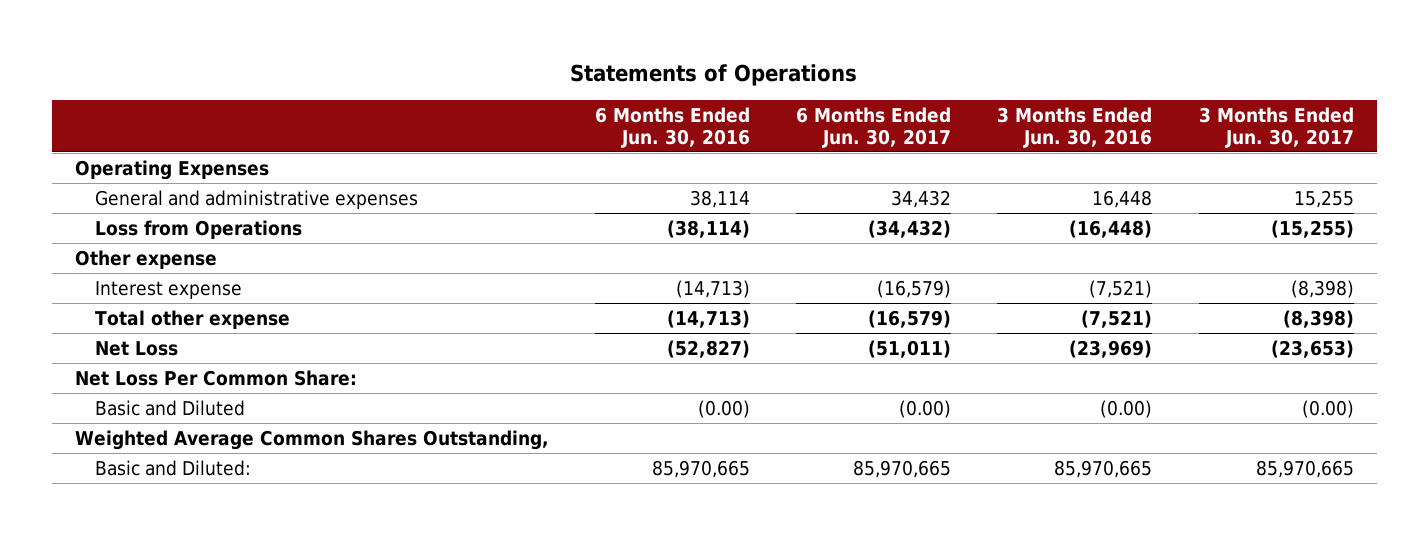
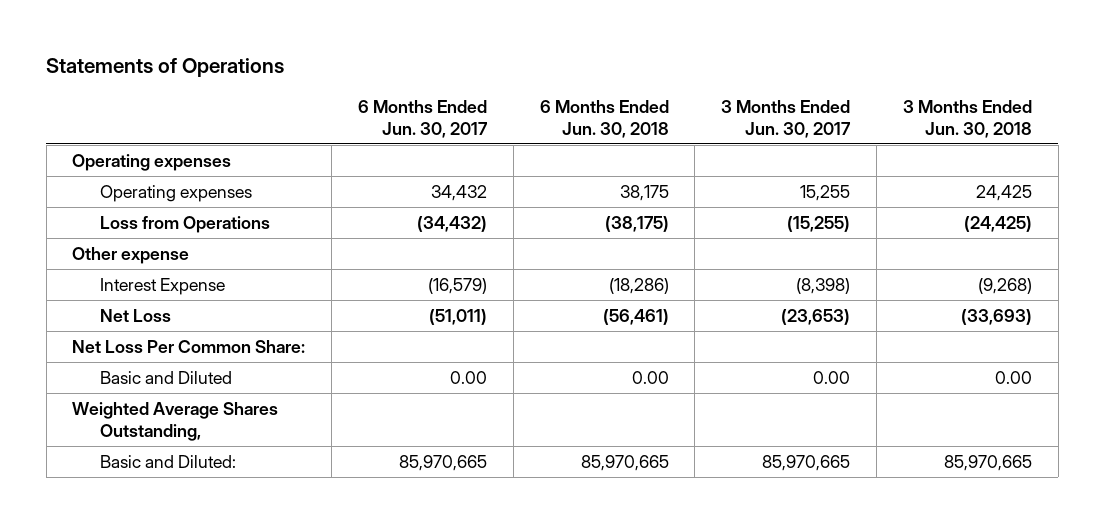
[594,106,750,148] 6 Months Ended Jun. 30, 2016 -> none
[997,106,1153,148] 3 Months Ended Jun. 30, 2016 -> none
none -> [539,99,669,138] 6 Months Ended Jun. 30, 2018
none -> [902,99,1032,138] 3 Months Ended Jun. 30, 2018
[74,159,269,180] Operating Expenses -> [72,153,232,171] Operating expenses
[95,189,419,209] General and administrative expenses -> [100,184,253,202] Operating expenses
[95,309,291,329] Total other expense -> none
[95,280,243,299] Interest expense -> [100,277,226,295] Interest Expense
[899,399,952,418] (0.00) -> [449,370,487,384] 0.00
[1301,399,1354,418] (0.00) -> [813,370,851,384] 0.00
[74,429,549,450] Weighted Average Common Shares Outstanding, -> [72,401,279,441] Weighted Average Shares Outstanding,

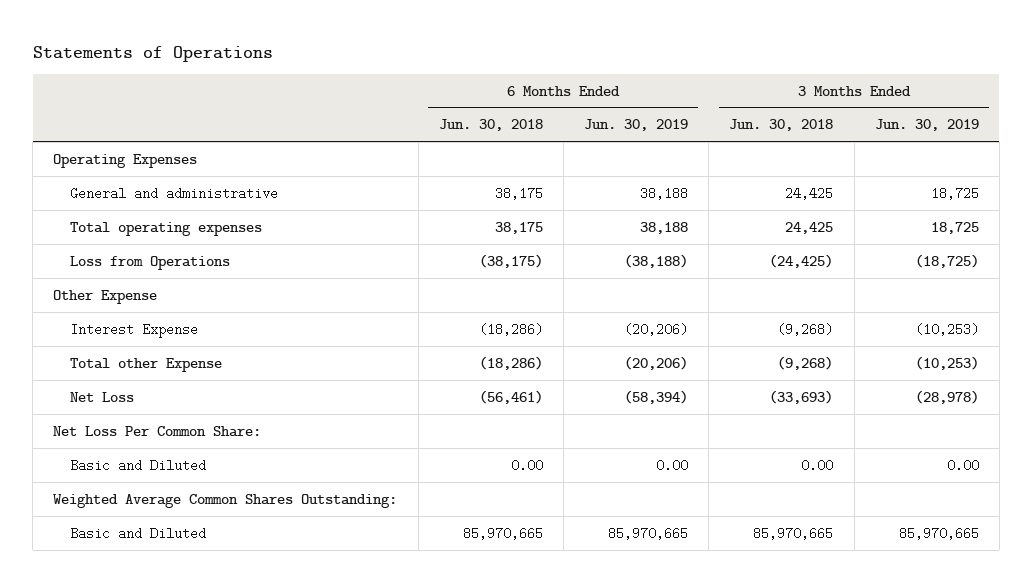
[357,99,488,138] 6 Months Ended Jun. 30, 2017 -> none
[721,99,852,138] 3 Months Ended Jun. 30, 2017 -> none
none -> [584,119,689,132] Jun. 30, 2019
none -> [874,119,979,132] Jun. 30, 2019
[72,153,232,171] Operating expenses -> [53,153,198,168] Operating Expenses
none -> [69,186,278,200] General and administrative
[100,184,253,202] Operating expenses -> [69,221,262,236] Total operating expenses
[72,246,190,264] Other expense -> [53,289,158,304] Other Expense
none -> [69,357,222,372] Total other Expense
[72,401,279,441] Weighted Average Shares Outstanding, -> [53,493,398,508] Weighted Average Common Shares Outstanding:
[100,454,237,468] Basic and Diluted: -> [69,526,206,540] Basic and Diluted

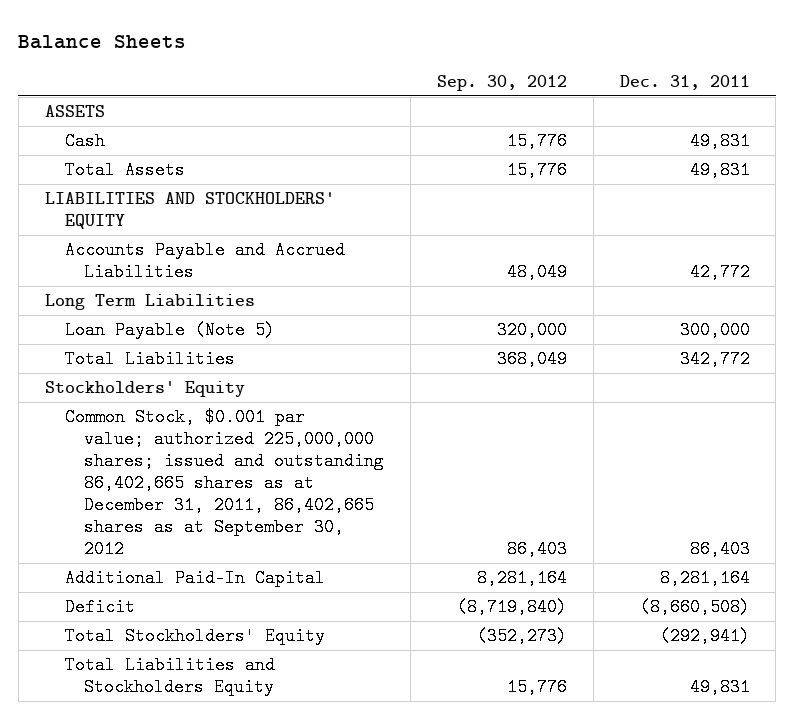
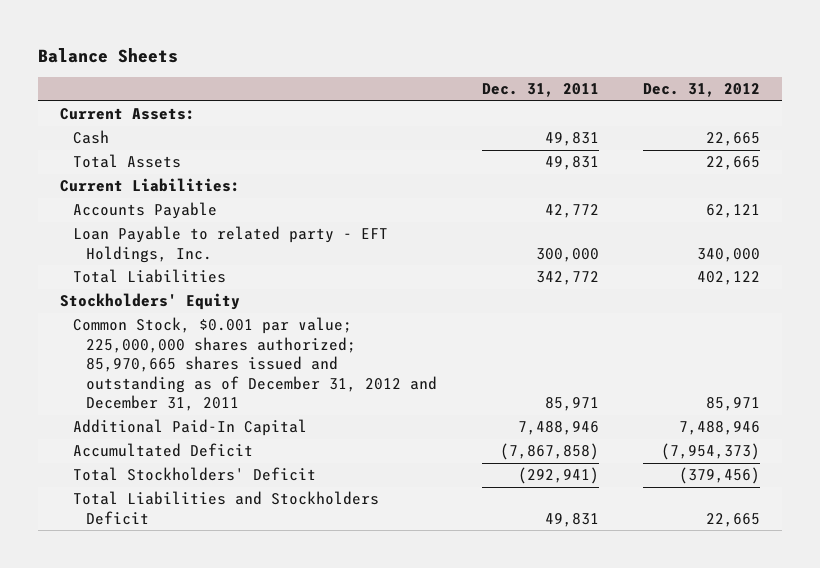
[437,75,568,92] Sep. 30, 2012 -> none
none -> [642,83,760,98] Dec. 31, 2012
[44,105,105,118] ASSETS -> [60,108,196,121] Current Assets:
[44,192,335,230] LIABILITIES AND STOCKHOLDERS' EQUITY -> none
[44,294,255,311] Long Term Liabilities -> none
none -> [60,178,241,193] Current Liabilities:
[64,241,345,282] Accounts Payable and Accrued Liabilities -> [73,202,218,220] Accounts Payable
[64,321,275,340] Loan Payable (Note 5) -> [73,226,389,263] Loan Payable to related party - EFT Holdings, Inc.
[64,408,385,559] Common Stock, $0.001 par value; authorized 225,000,000 shares; issued and outstanding 86,402,665 shares as at December 31, 2011, 86,402,665 shares as at September 30, 2012 -> [73,317,438,412] Common Stock, $0.001 par value; 225,000,000 shares authorized; 85,970,665 shares issued and outstanding as of December 31, 2012 and December 31, 2011
[689,540,750,559] 86,403 -> [544,397,599,412] 85,971
[659,569,750,588] 8,281,164 -> [517,421,599,436] 7,488,946
[64,598,135,617] Deficit -> [73,443,254,458] Accumultated Deficit
[639,598,750,617] (8,660,508) -> [499,443,599,461] (7,867,858)
[64,627,325,646] Total Stockholders' Equity -> [73,467,317,482] Total Stockholders' Deficit
[64,656,275,697] Total Liabilities and Stockholders Equity -> [73,491,380,525] Total Liabilities and Stockholders Deficit

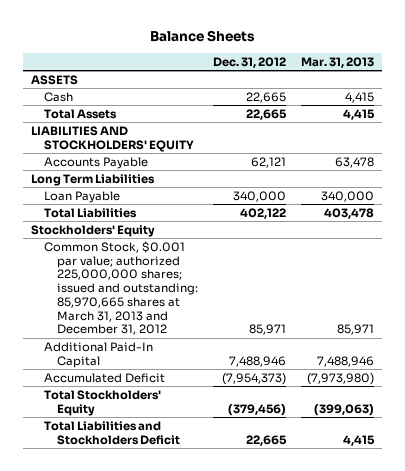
[481,83,599,98] Dec. 31, 2011 -> none
none -> [301,57,375,69] Mar. 31, 2013
[60,108,196,121] Current Assets: -> [30,74,78,85] ASSETS
[60,178,241,193] Current Liabilities: -> none
none -> [30,125,194,152] LIABILITIES AND STOCKHOLDERS' EQUITY
none -> [30,173,155,186] Long Term Liabilities
[73,226,389,263] Loan Payable to related party - EFT Holdings, Inc. -> [43,190,120,203] Loan Payable
[73,317,438,412] Common Stock, $0.001 par value; 225,000,000 shares authorized; 85,970,665 shares issued and outstanding as of December 31, 2012 and December 31, 2011 -> [43,240,198,336] Common Stock, $0.001 par value; authorized 225,000,000 shares; issued and outstanding: 85,970,665 shares at March 31, 2013 and December 31, 2012
[73,443,254,458] Accumultated Deficit -> [43,372,165,383] Accumulated Deficit
[73,467,317,482] Total Stockholders' Deficit -> [43,389,161,416] Total Stockholders' Equity

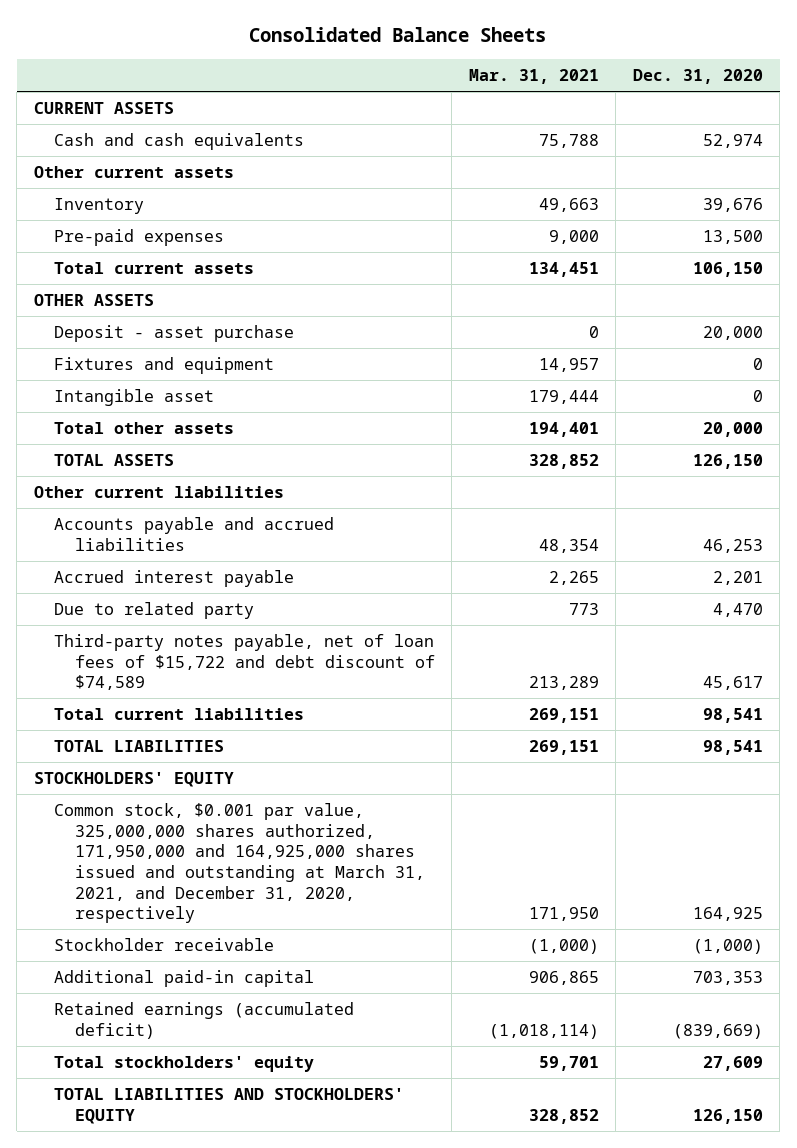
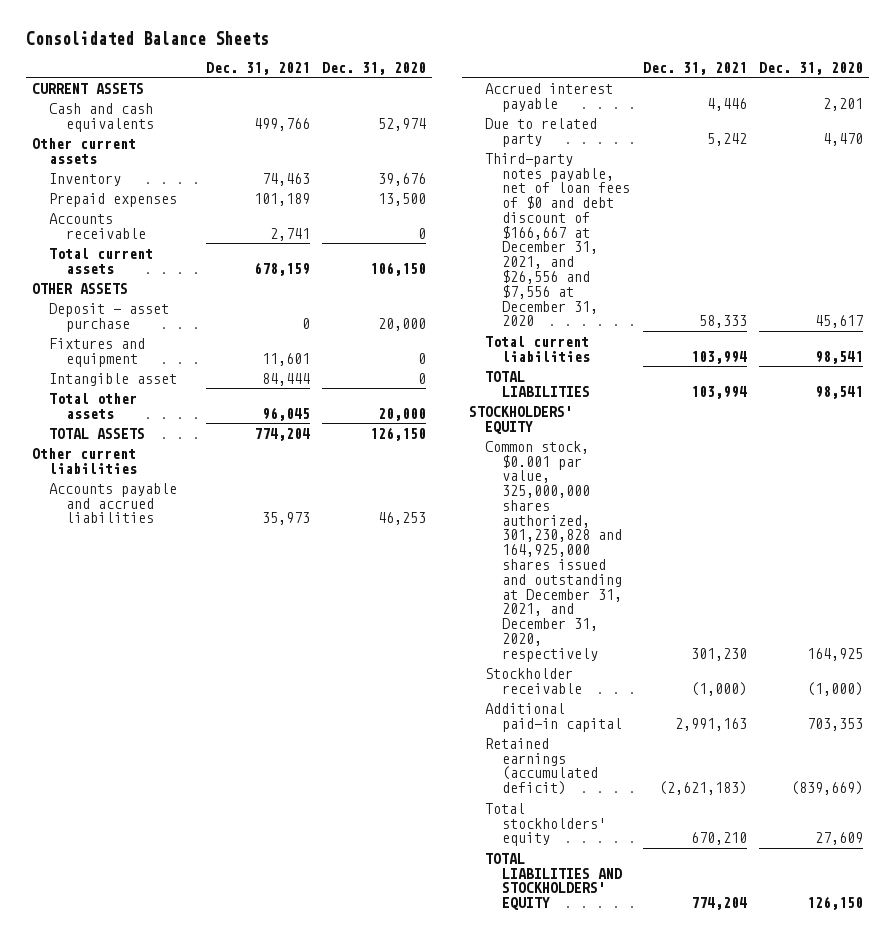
[468,69,599,85] Mar. 31, 2021 -> none
none -> [205,61,310,75] Dec. 31, 2021
[54,229,225,247] Pre-paid expenses -> [48,192,177,207] Prepaid expenses
none -> [48,212,146,239] Accounts receivable
[54,634,435,691] Third-party notes payable, net of loan fees of $15,722 and debt discount of $74,589 -> [485,152,631,327] Third-party notes payable, net of loan fees of $0 and debt discount of $166,667 at December 31, 2021, and $26,556 and $7,556 at December 31, 2020
[54,803,425,924] Common stock, $0.001 par value, 325,000,000 shares authorized, 171,950,000 and 164,925,000 shares issued and outstanding at March 31, 2021, and December 31, 2020, respectively -> [485,440,623,662] Common stock, $0.001 par value, 325,000,000 shares authorized, 301,230,828 and 164,925,000 shares issued and outstanding at December 31, 2021, and December 31, 2020, respectively

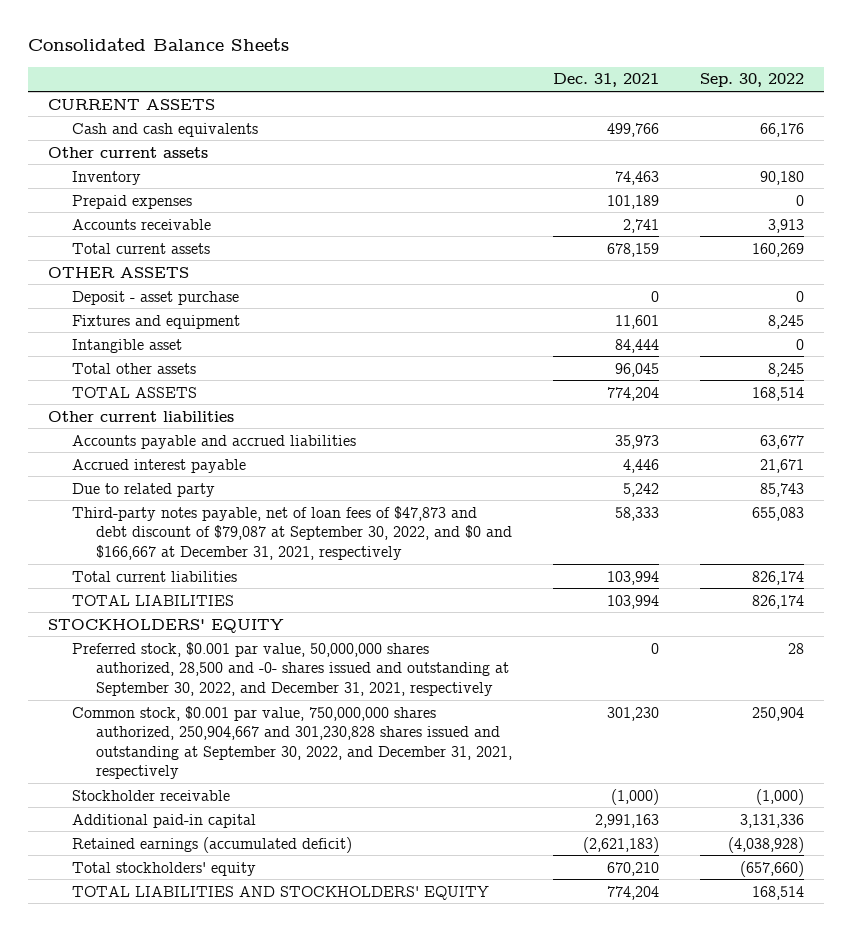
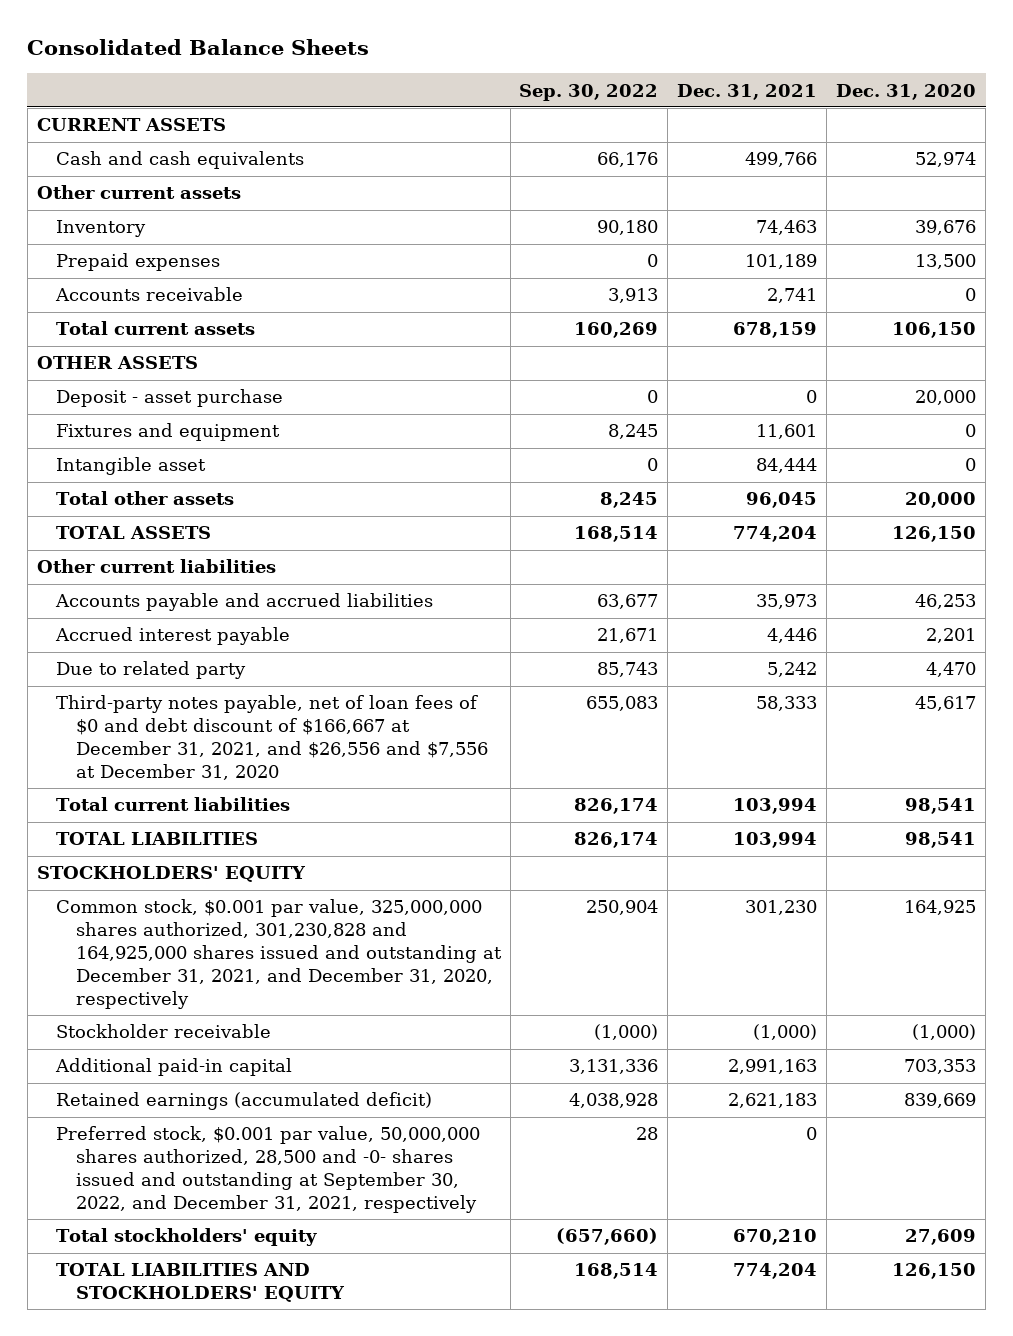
none -> [836,83,977,100] Dec. 31, 2020
[71,505,512,560] Third-party notes payable, net of loan fees of $47,873 and debt discount of $79,087 at September 30, 2022, and $0 and $166,667 at December 31, 2021, respectively -> [56,695,488,780] Third-party notes payable, net of loan fees of $0 and debt discount of $166,667 at December 31, 2021, and $26,556 and $7,556 at December 31, 2020
[71,705,512,780] Common stock, $0.001 par value, 750,000,000 shares authorized, 250,904,667 and 301,230,828 shares issued and outstanding at September 30, 2022, and December 31, 2021, respectively -> [56,899,502,1009] Common stock, $0.001 par value, 325,000,000 shares authorized, 301,230,828 and 164,925,000 shares issued and outstanding at December 31, 2021, and December 31, 2020, respectively
[582,836,659,853] (2,621,183) -> [728,1093,818,1109] 2,621,183
[727,836,804,853] (4,038,928) -> [569,1093,659,1109] 4,038,928
[71,641,509,696] Preferred stock, $0.001 par value, 50,000,000 shares authorized, 28,500 and -0- shares issued and outstanding at September 30, 2022, and December 31, 2021, respectively -> [56,1126,481,1213] Preferred stock, $0.001 par value, 50,000,000 shares authorized, 28,500 and -0- shares issued and outstanding at September 30, 2022, and December 31, 2021, respectively

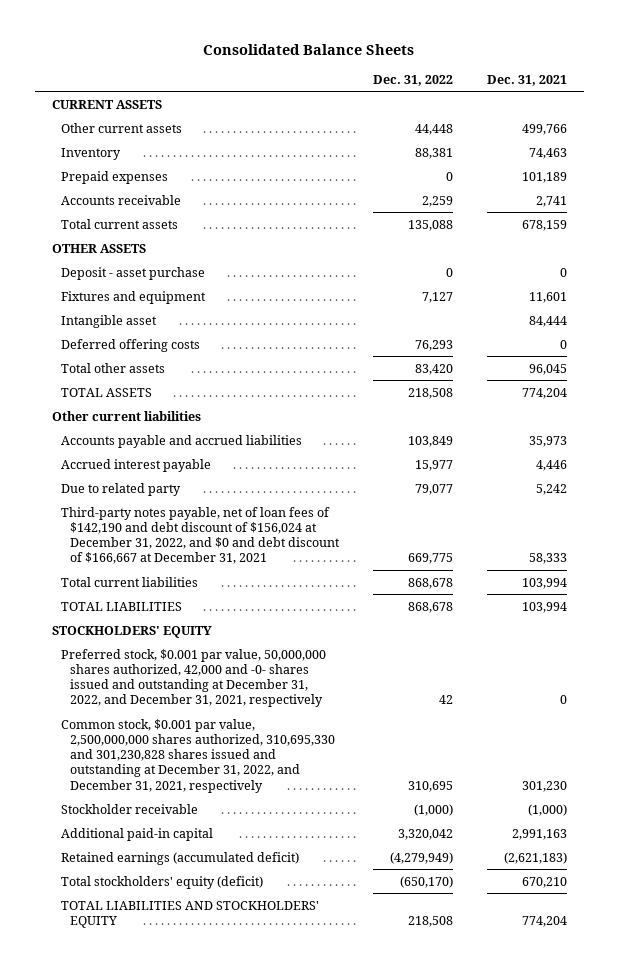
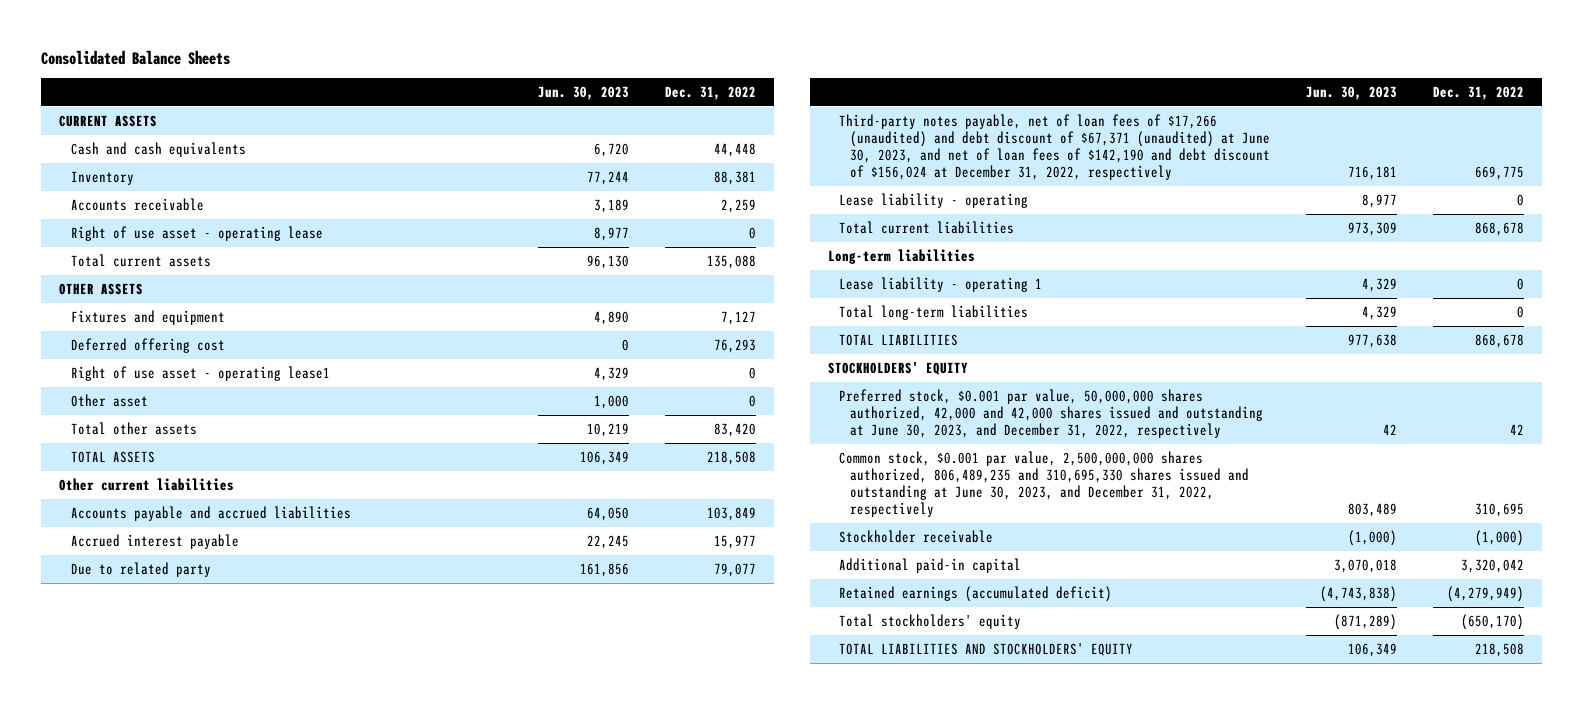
[486,74,567,86] Dec. 31, 2021 -> none
none -> [537,85,629,100] Jun. 30, 2023
[60,122,182,133] Other current assets -> [70,141,246,157] Cash and cash equivalents
[60,170,168,184] Prepaid expenses -> none
none -> [70,225,323,241] Right of use asset - operating lease
[60,266,205,280] Deposit - asset purchase -> none
[60,314,157,328] Intangible asset -> none
[60,338,200,352] Deferred offering costs -> [70,337,225,353] Deferred offering cost
none -> [70,365,330,381] Right of use asset - operating lease1
none -> [70,393,148,407] Other asset
[60,506,340,565] Third-party notes payable, net of loan fees of $142,190 and debt discount of $156,024 at December 31, 2022, and $0 and debt discount of $166,667 at December 31, 2021 -> [838,113,1271,181] Third-party notes payable, net of loan fees of $17,266 (unaudited) and debt discount of $67,371 (unaudited) at June 30, 2023, and net of loan fees of $142,190 and debt discount of $156,024 at December 31, 2022, respectively
none -> [838,192,1028,208] Lease liability - operating
none -> [827,248,975,264] Long-term liabilities
none -> [838,276,1042,292] Lease liability - operating 1
none -> [838,304,1028,320] Total long-term liabilities
[60,648,326,708] Preferred stock, $0.001 par value, 50,000,000 shares authorized, 42,000 and -0- shares issued and outstanding at December 31, 2022, and December 31, 2021, respectively -> [838,388,1264,438] Preferred stock, $0.001 par value, 50,000,000 shares authorized, 42,000 and 42,000 shares issued and outstanding at June 30, 2023, and December 31, 2022, respectively
[60,718,335,793] Common stock, $0.001 par value, 2,500,000,000 shares authorized, 310,695,330 and 301,230,828 shares issued and outstanding at December 31, 2022, and December 31, 2021, respectively -> [838,450,1250,518] Common stock, $0.001 par value, 2,500,000,000 shares authorized, 806,489,235 and 310,695,330 shares issued and outstanding at June 30, 2023, and December 31, 2022, respectively
[60,875,263,889] Total stockholders' equity (deficit) -> [838,613,1021,629] Total stockholders' equity

